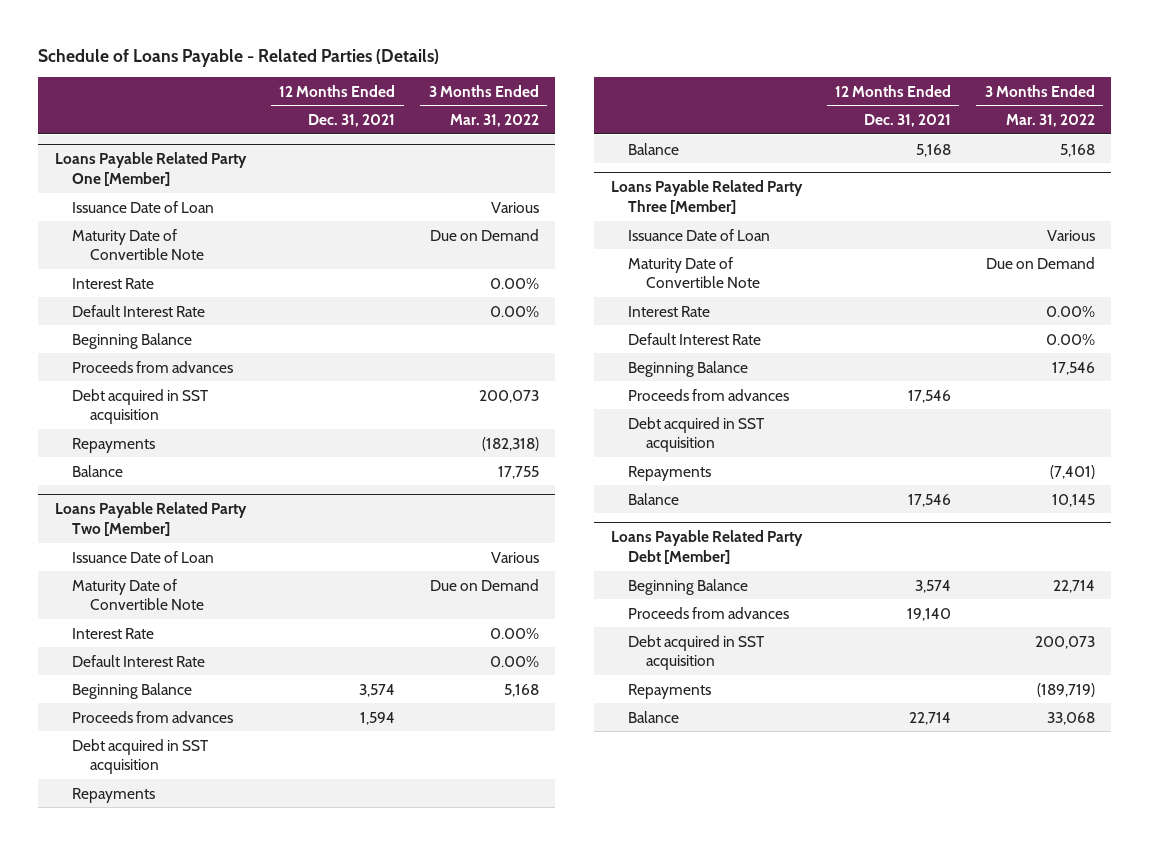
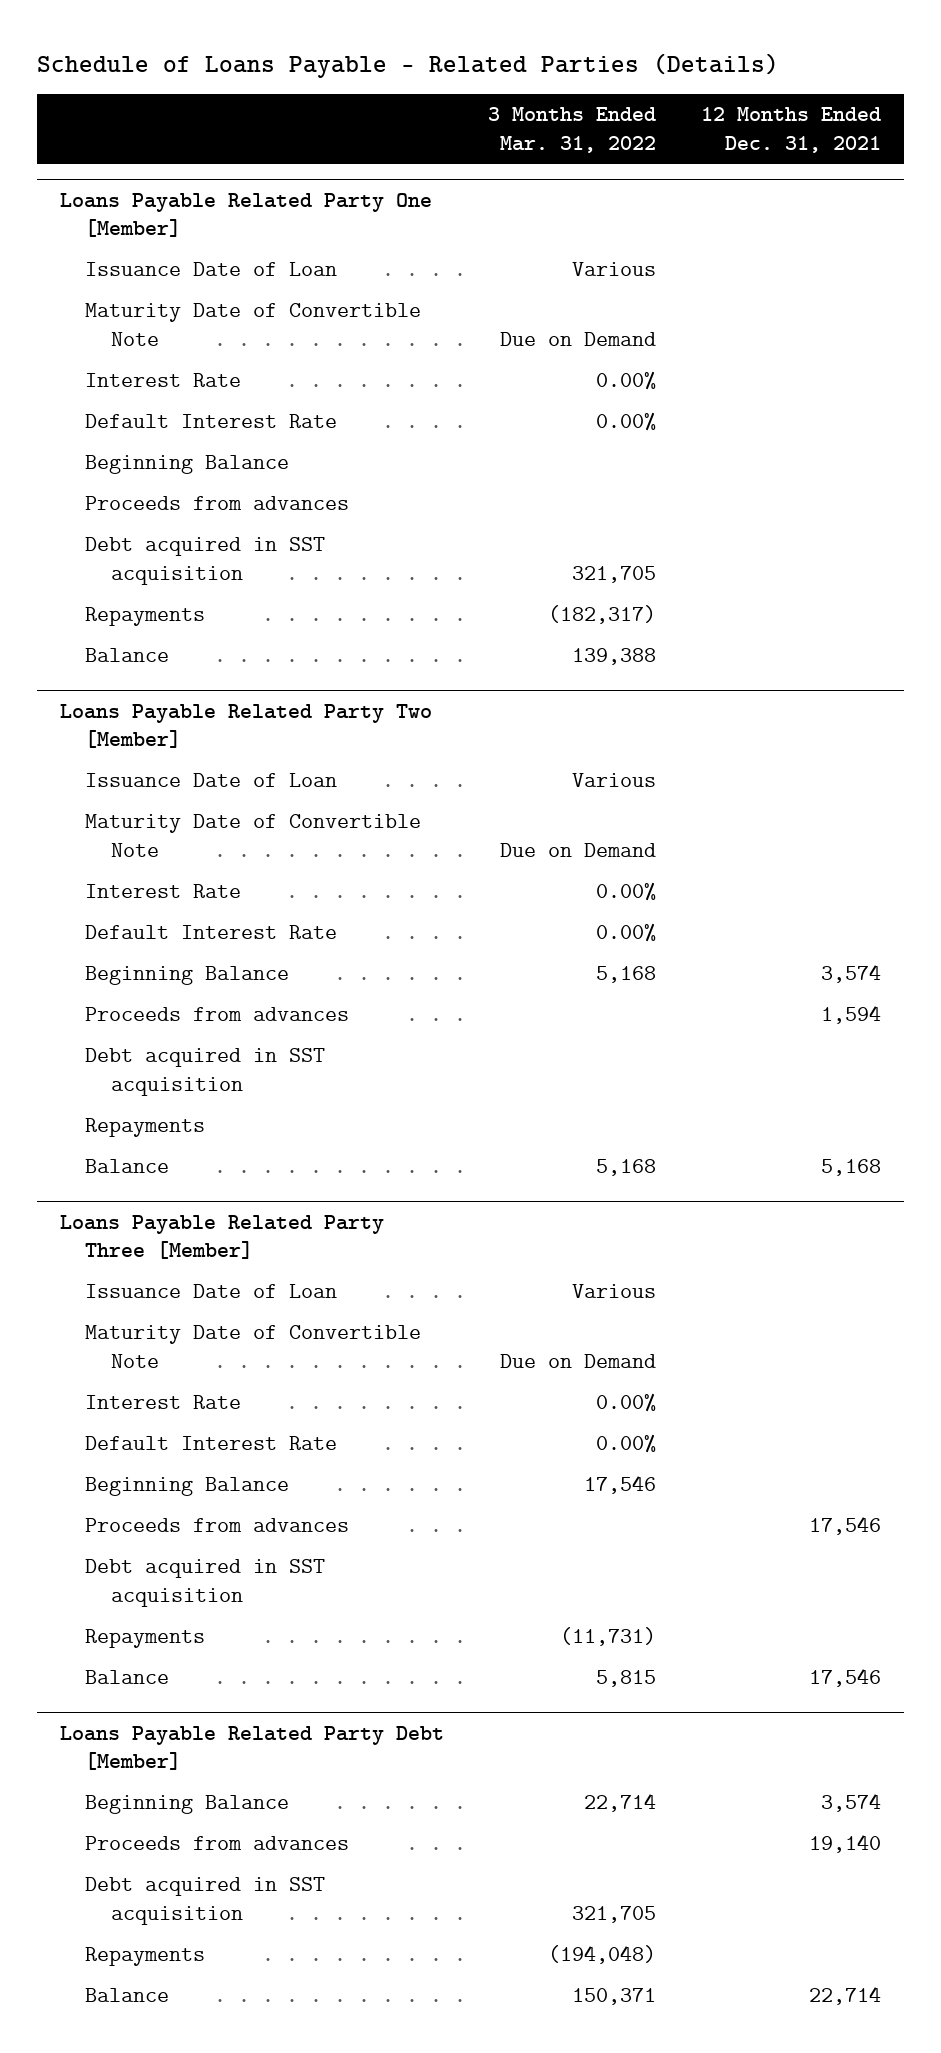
[478,389,539,403] 200,073 -> [572,566,657,584] 321,705
[481,436,539,451] (182,318) -> [548,605,657,625] (182,317)
[497,465,539,479] 17,755 -> [572,648,657,666] 139,388
[1049,464,1095,479] (7,401) -> [560,1627,657,1647] (11,731)
[1051,493,1095,507] 10,145 -> [596,1670,657,1688] 5,815
[1034,635,1095,649] 200,073 -> [572,1906,657,1924] 321,705
[1036,682,1095,697] (189,719) -> [548,1945,657,1965] (194,048)
[1046,711,1095,725] 33,068 -> [572,1988,657,2006] 150,371

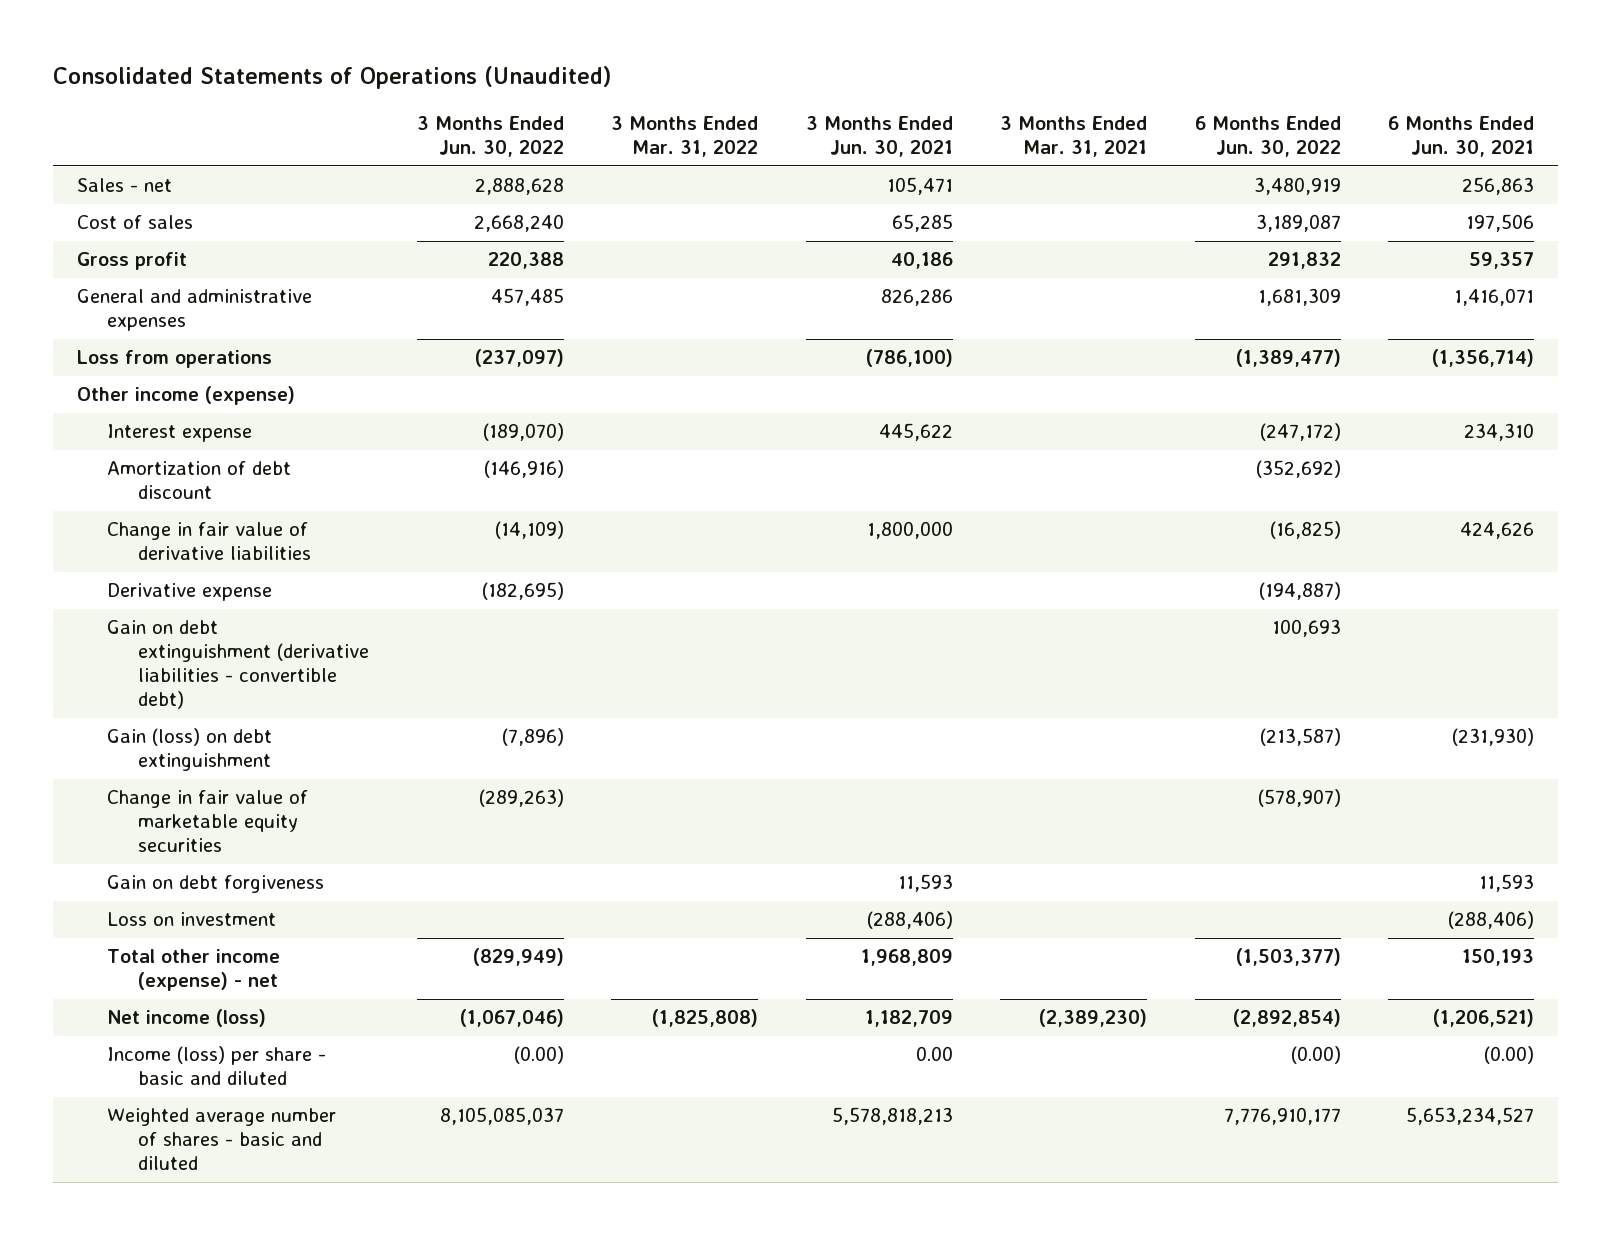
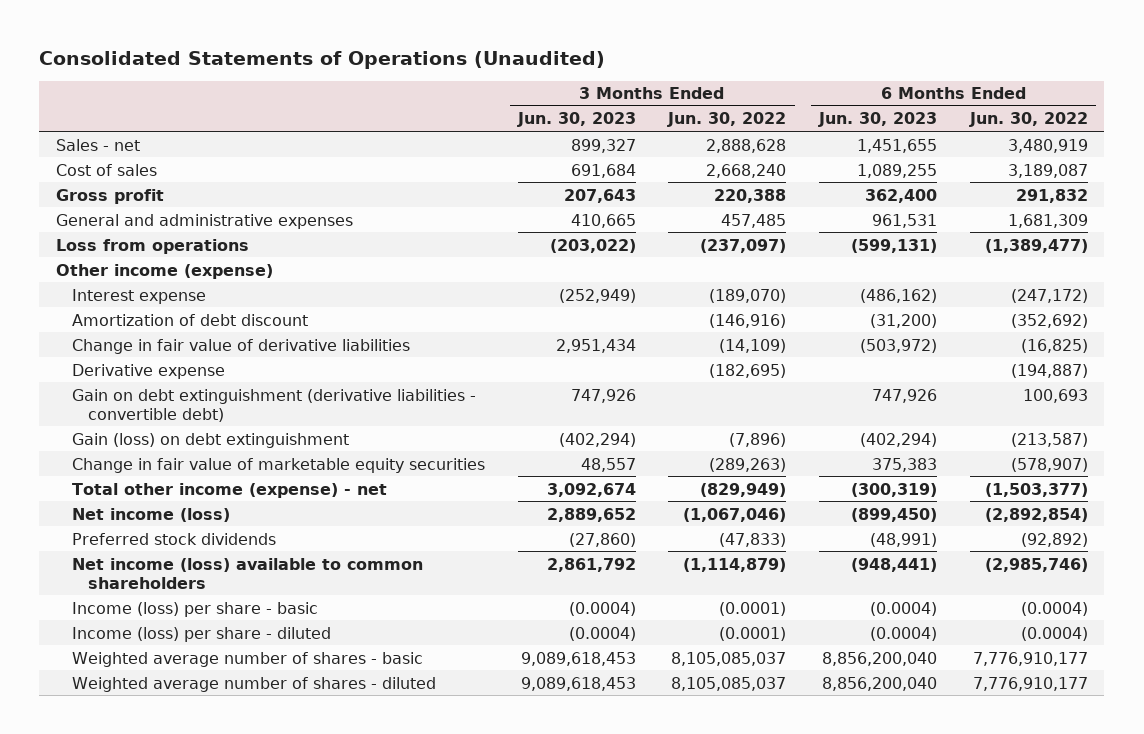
[611,116,759,157] 3 Months Ended Mar. 31, 2022 -> none
[805,116,953,157] 3 Months Ended Jun. 30, 2021 -> none
[1000,116,1148,157] 3 Months Ended Mar. 31, 2021 -> none
[1388,116,1535,157] 6 Months Ended Jun. 30, 2021 -> none
none -> [516,112,636,128] Jun. 30, 2023
none -> [818,112,938,128] Jun. 30, 2023
[107,875,325,894] Gain on debt forgiveness -> none
[107,912,277,927] Loss on investment -> none
none -> [72,532,277,545] Preferred stock dividends
none -> [72,557,424,589] Net income (loss) available to common shareholders
[107,1046,327,1086] Income (loss) per share - basic and diluted -> [72,601,319,617] Income (loss) per share - basic
[513,1046,564,1065] (0.00) -> [719,601,787,616] (0.0001)
[1290,1046,1341,1065] (0.00) -> [1020,601,1088,616] (0.0004)
none -> [72,626,332,642] Income (loss) per share - diluted
[107,1108,337,1171] Weighted average number of shares - basic and diluted -> [72,651,424,667] Weighted average number of shares - basic
none -> [72,676,437,692] Weighted average number of shares - diluted

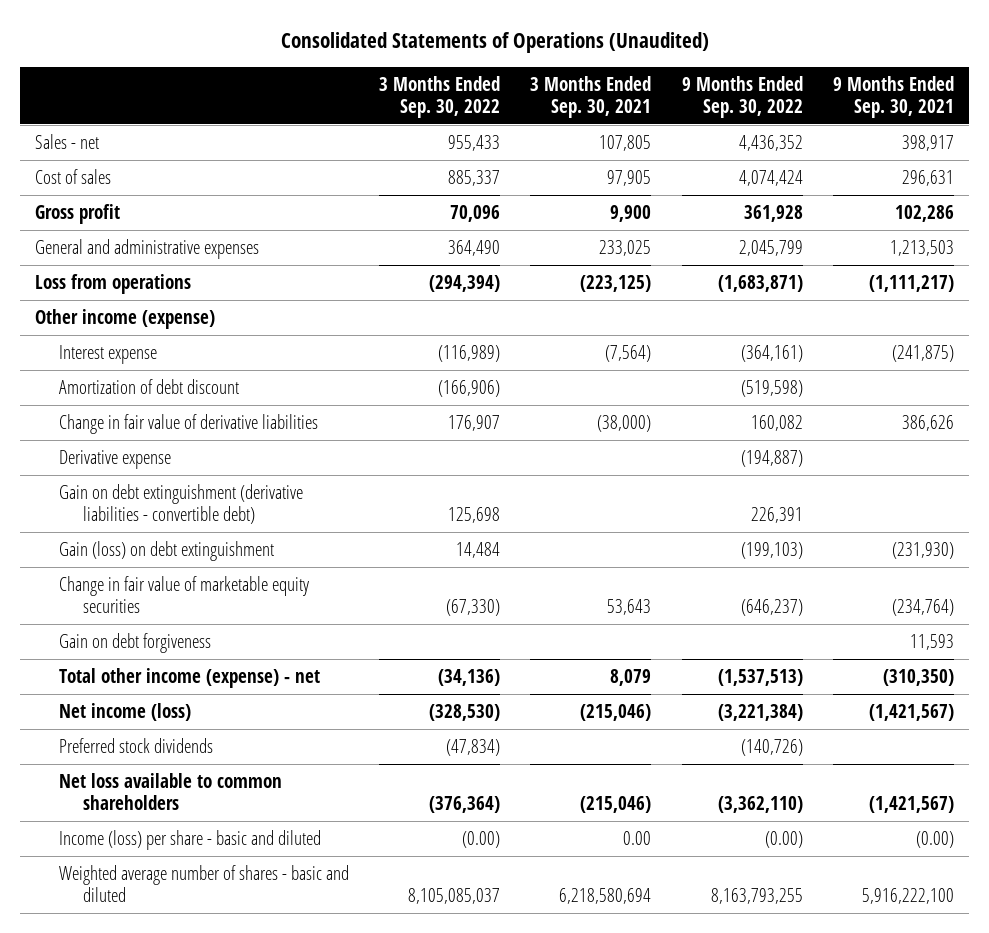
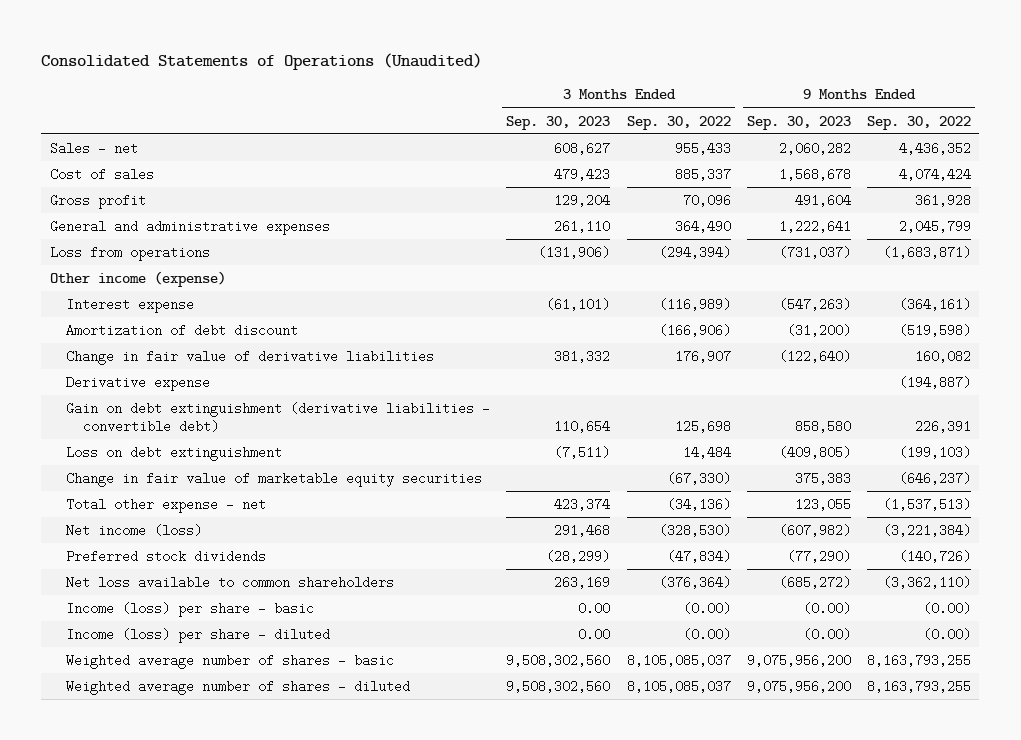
[530,75,652,118] 3 Months Ended Sep. 30, 2021 -> none
[833,75,955,118] 9 Months Ended Sep. 30, 2021 -> none
none -> [506,115,611,130] Sep. 30, 2023
none -> [746,115,851,130] Sep. 30, 2023
[58,540,274,561] Gain (loss) on debt extinguishment -> [66,445,283,461] Loss on debt extinguishment
[58,632,211,653] Gain on debt forgiveness -> none
[58,667,320,688] Total other income (expense) - net -> [66,497,267,513] Total other expense - net
[58,829,321,850] Income (loss) per share - basic and diluted -> [66,601,315,617] Income (loss) per share - basic
none -> [66,627,331,643] Income (loss) per share - diluted
[58,864,349,903] Weighted average number of shares - basic and diluted -> [66,653,395,669] Weighted average number of shares - basic
none -> [66,679,411,695] Weighted average number of shares - diluted

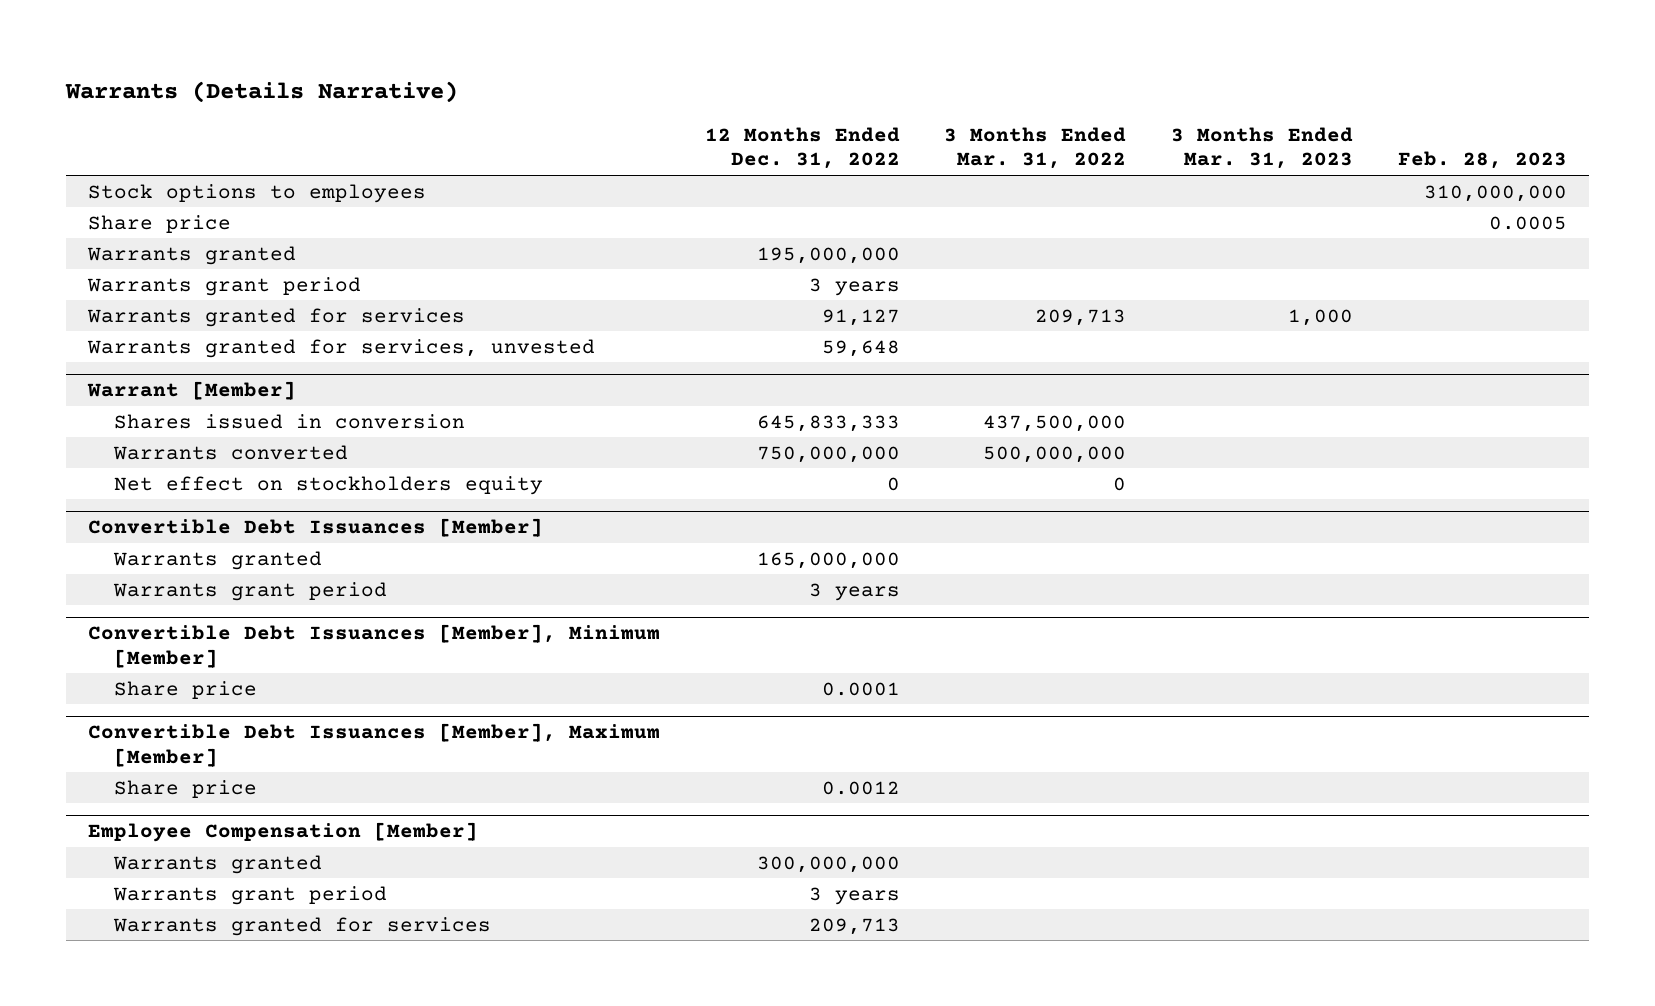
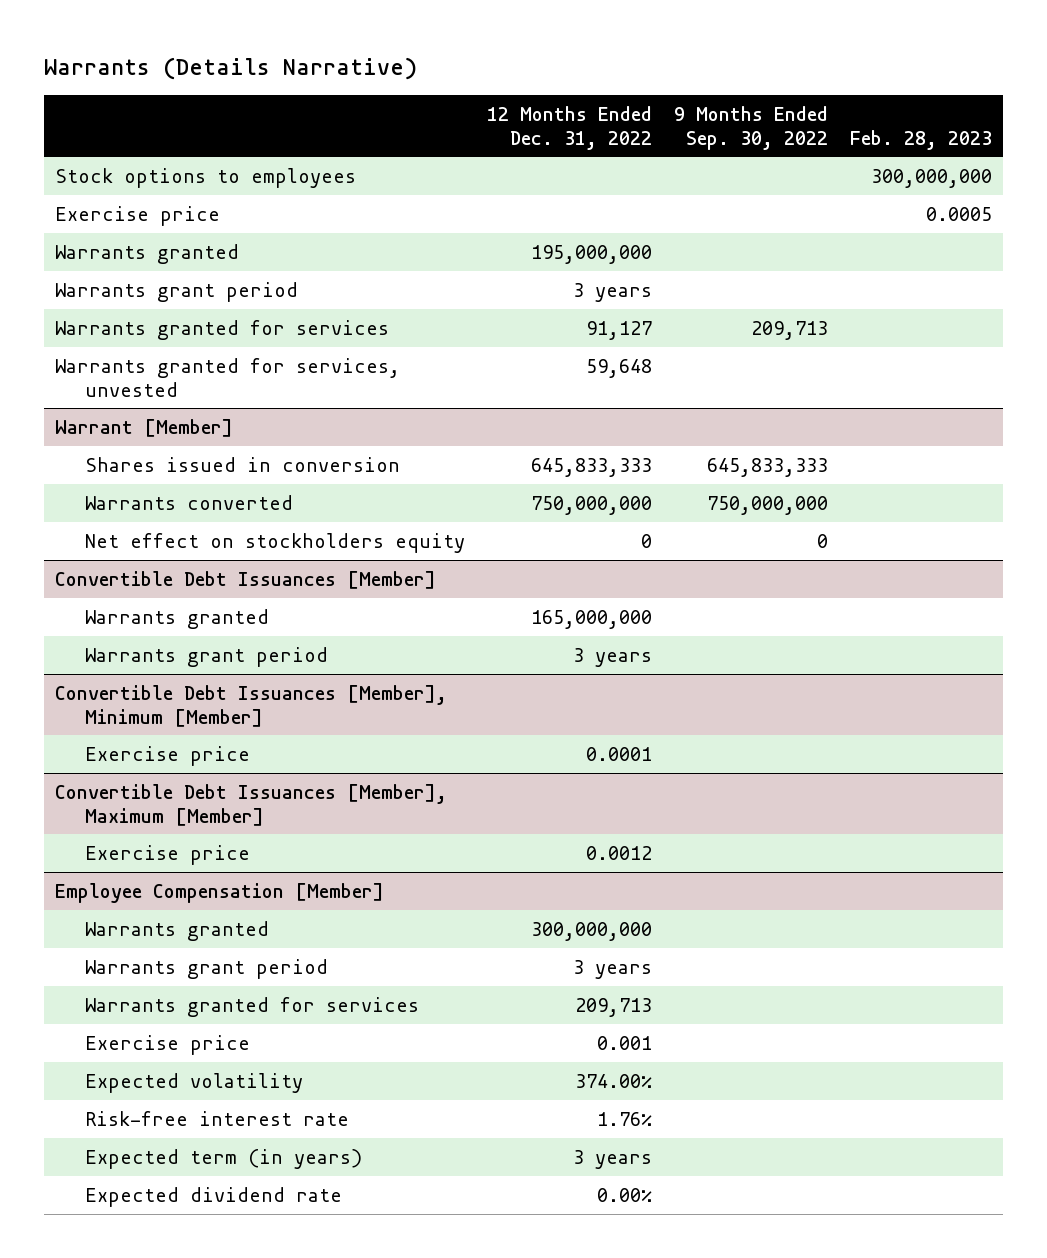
[944,126,1127,170] 3 Months Ended Mar. 31, 2022 -> none
[1170,126,1353,170] 3 Months Ended Mar. 31, 2023 -> none
none -> [673,105,828,150] 9 Months Ended Sep. 30, 2022
[1423,184,1567,202] 310,000,000 -> [871,168,993,188] 300,000,000
[88,214,232,233] Share price -> [54,205,220,226] Exercise price
[114,680,258,699] Share price -> [84,745,250,766] Exercise price
[114,779,258,798] Share price -> [84,844,250,865] Exercise price
none -> [84,1034,250,1055] Exercise price
none -> [84,1072,303,1093] Expected volatility
none -> [84,1110,349,1126] Risk-free interest rate
none -> [84,1148,362,1169] Expected term (in years)
none -> [84,1186,342,1207] Expected dividend rate

